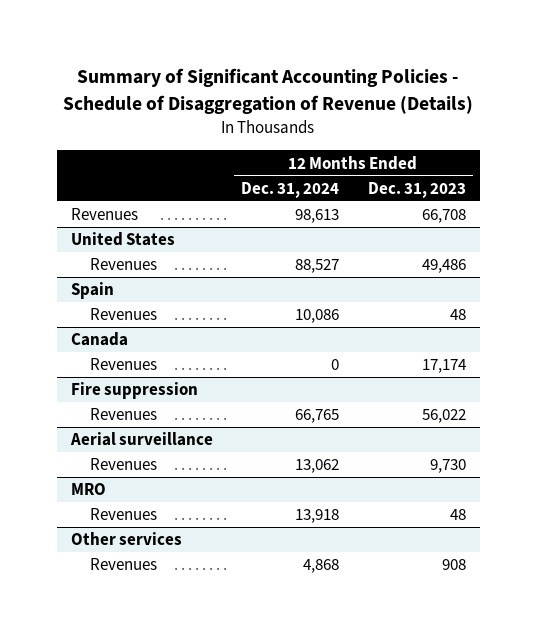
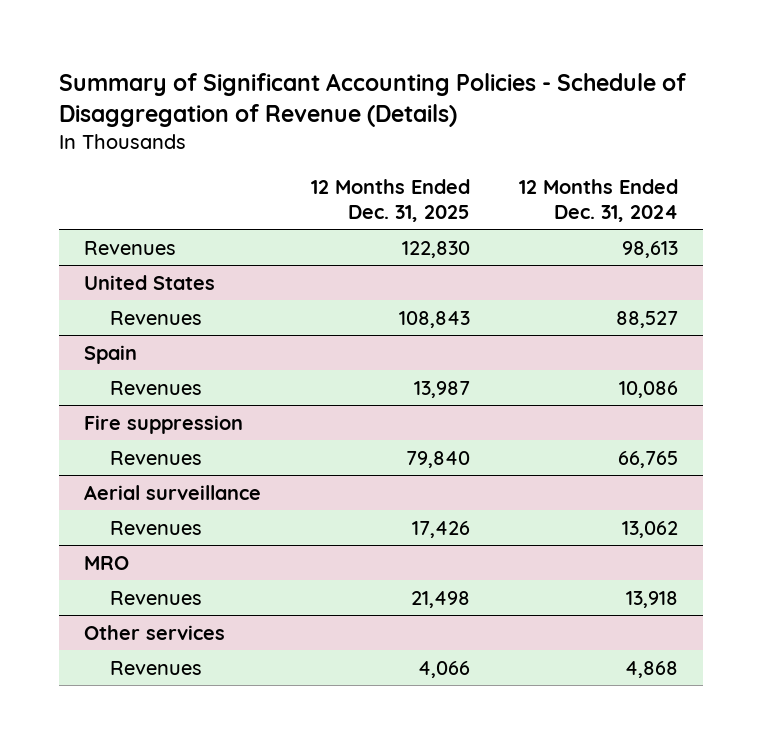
[367,181,466,198] Dec. 31, 2023 -> none
none -> [310,179,470,223] 12 Months Ended Dec. 31, 2025
[70,332,128,347] Canada -> none
[89,358,157,371] Revenues -> none

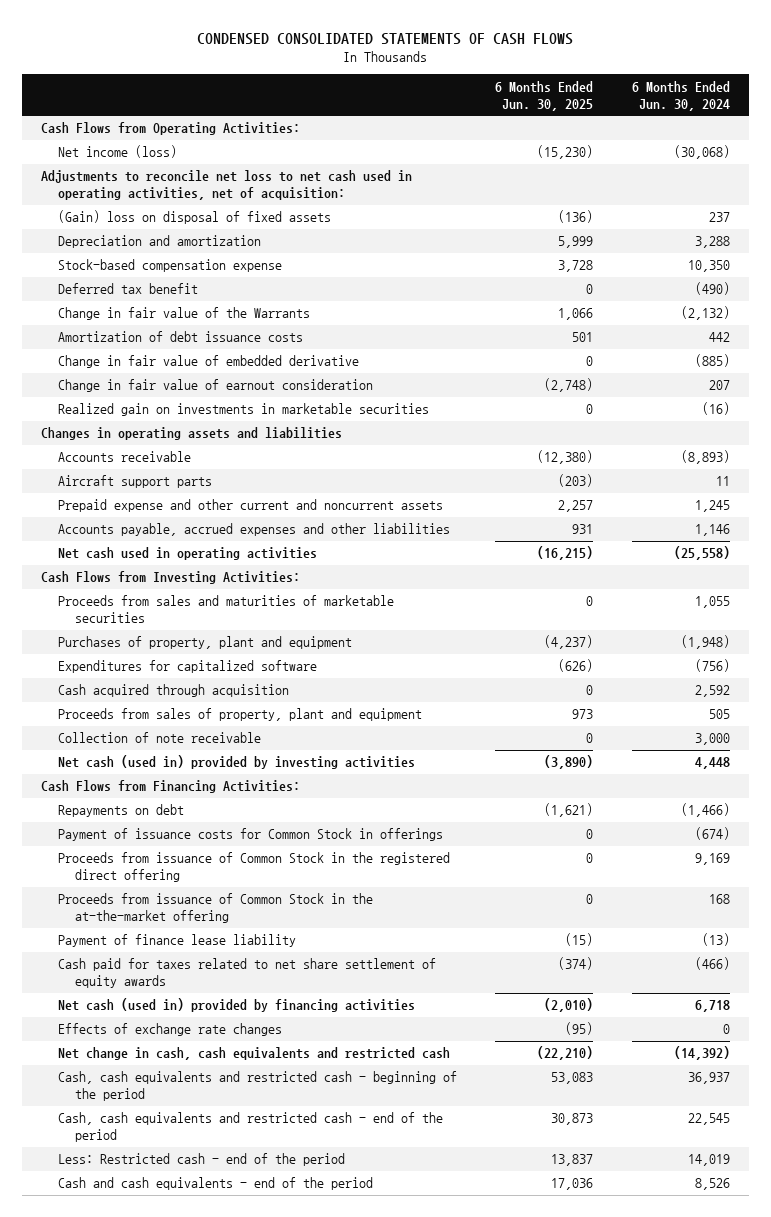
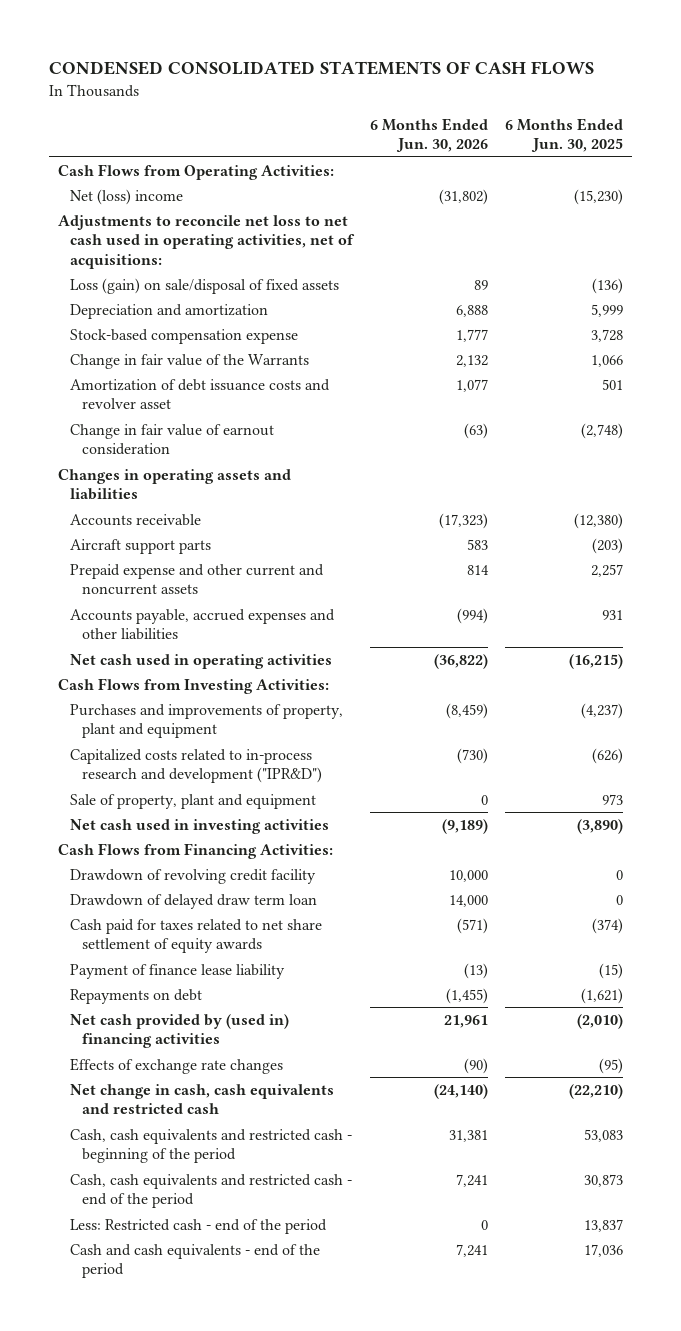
[631,80,730,111] 6 Months Ended Jun. 30, 2024 -> none
none -> [369,117,488,153] 6 Months Ended Jun. 30, 2026
[57,145,177,159] Net income (loss) -> [69,188,183,205] Net (loss) income
[40,170,412,201] Adjustments to reconcile net loss to net cash used in operating activities, net of acquisition: -> [57,214,355,270] Adjustments to reconcile net loss to net cash used in operating activities, net of acquisitions:
[57,210,331,225] (Gain) loss on disposal of fixed assets -> [69,277,339,294] Loss (gain) on sale/disposal of fixed assets
[57,283,198,295] Deferred tax benefit -> none
[57,355,359,369] Change in fair value of embedded derivative -> none
[57,331,303,343] Amortization of debt issuance costs -> [69,378,330,410] Amortization of debt issuance costs and revolver asset
[57,403,429,417] Realized gain on investments in marketable securities -> none
[57,595,394,624] Proceeds from sales and maturities of marketable securities -> none
[57,684,289,698] Cash acquired through acquisition -> none
[57,732,261,744] Collection of note receivable -> none
[57,636,352,650] Purchases of property, plant and equipment -> [69,703,343,739] Purchases and improvements of property, plant and equipment
[57,660,317,674] Expenditures for capitalized software -> [69,748,322,784] Capitalized costs related to in-process research and development ("IPR&D")
[57,708,422,722] Proceeds from sales of property, plant and equipment -> [69,793,316,809] Sale of property, plant and equipment
[57,755,415,770] Net cash (used in) provided by investing activities -> [69,818,329,834] Net cash used in investing activities
[57,828,443,842] Payment of issuance costs for Common Stock in offerings -> none
[57,852,450,883] Proceeds from issuance of Common Stock in the registered direct offering -> none
[57,893,373,924] Proceeds from issuance of Common Stock in the at-the-market offering -> none
none -> [69,868,316,884] Drawdown of revolving credit facility
none -> [69,893,317,909] Drawdown of delayed draw term loan
[57,934,296,948] Payment of finance lease liability -> [69,963,285,979] Payment of finance lease liability
[57,804,184,818] Repayments on debt -> [69,988,202,1004] Repayments on debt
[57,998,415,1013] Net cash (used in) provided by financing activities -> [69,1013,289,1049] Net cash provided by (used in) financing activities

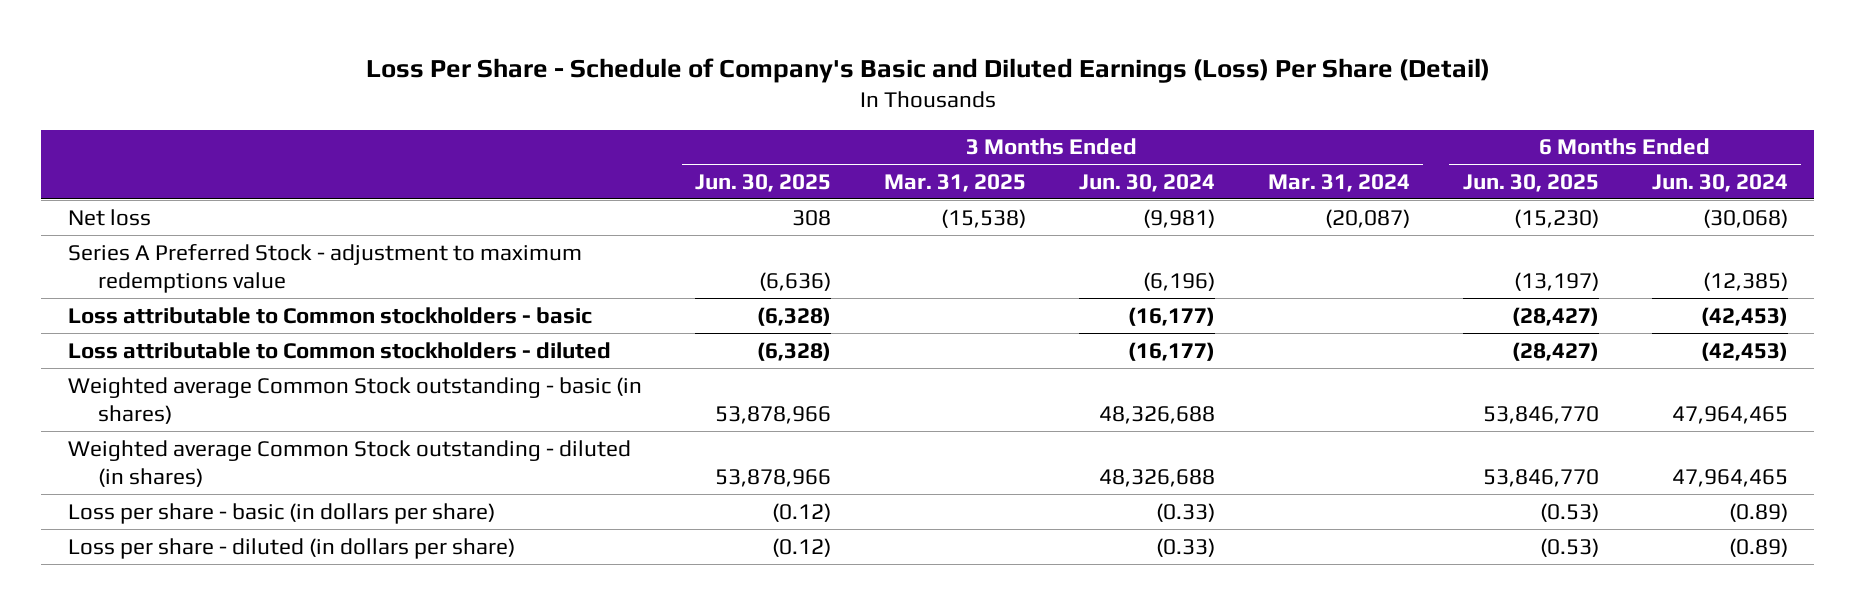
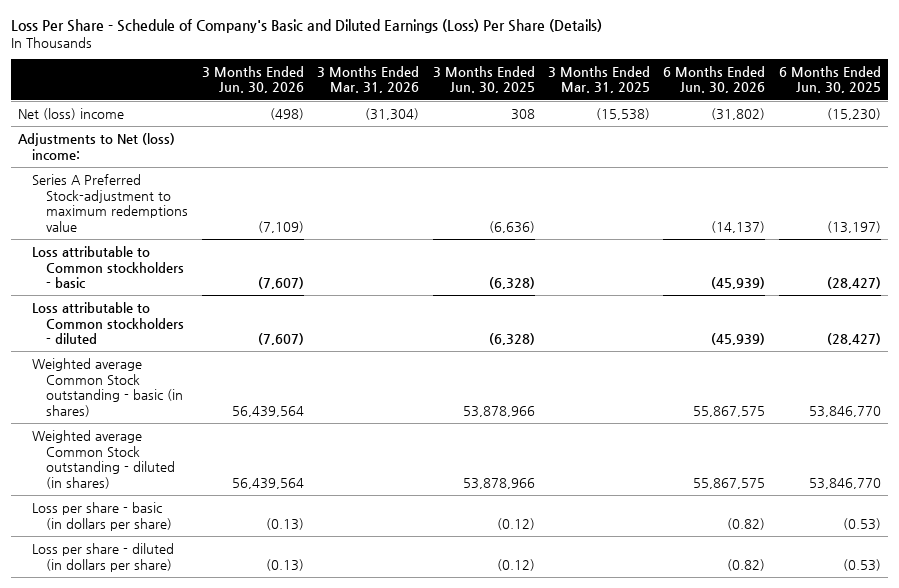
[365,57,1490,83] Loss Per Share - Schedule of Company's Basic and Diluted Earnings (Loss) Per Share (Detail) -> [10,19,602,34] Loss Per Share - Schedule of Company's Basic and Diluted Earnings (Loss) Per Share (Details)
[1078,173,1215,192] Jun. 30, 2024 -> none
[1267,173,1410,192] Mar. 31, 2024 -> none
[1651,173,1788,192] Jun. 30, 2024 -> none
none -> [201,65,304,94] 3 Months Ended Jun. 30, 2026
none -> [317,65,420,94] 3 Months Ended Mar. 31, 2026
none -> [663,65,766,94] 6 Months Ended Jun. 30, 2026
[67,208,151,226] Net loss -> [17,107,124,120] Net (loss) income
none -> [17,132,175,160] Adjustments to Net (loss) income:
[67,243,582,293] Series A Preferred Stock - adjustment to maximum redemptions value -> [31,173,189,232] Series A Preferred Stock-adjustment to maximum redemptions value

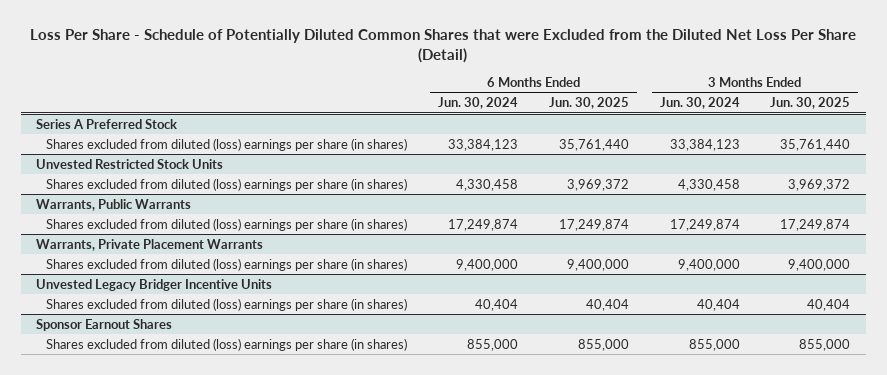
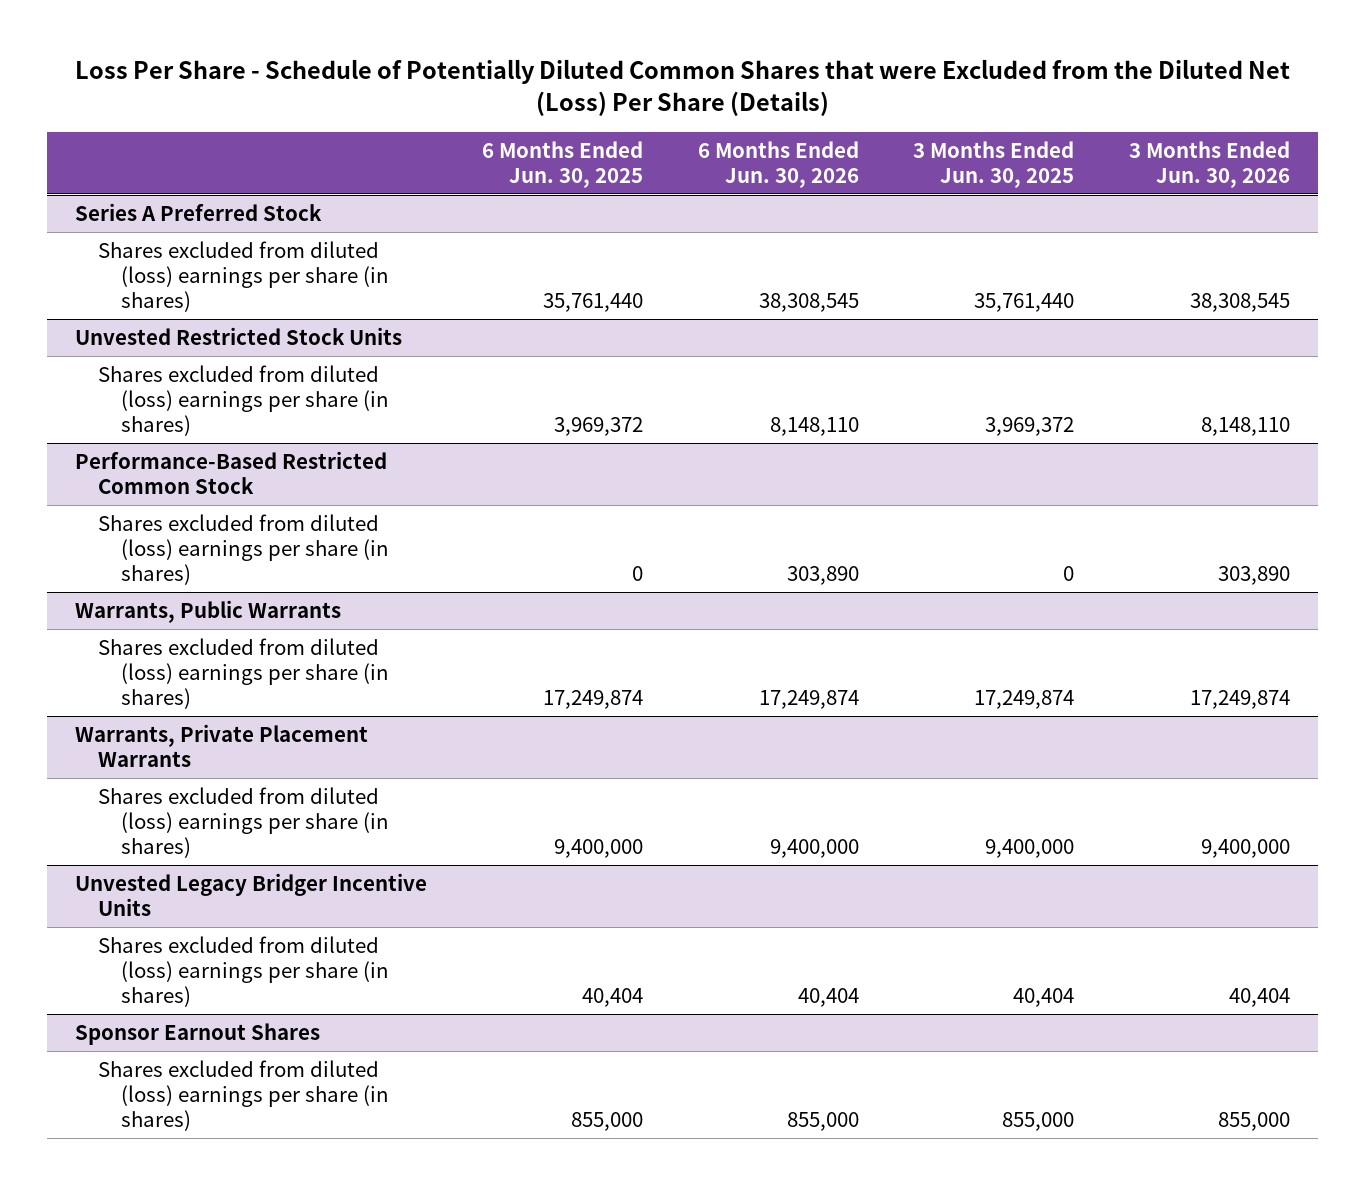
[30,29,857,63] Loss Per Share - Schedule of Potentially Diluted Common Shares that were Excluded from the Diluted Net Loss Per Share (Detail) -> [74,59,1290,117] Loss Per Share - Schedule of Potentially Diluted Common Shares that were Excluded from the Diluted Net (Loss) Per Share (Details)
[438,97,519,110] Jun. 30, 2024 -> none
[659,97,740,110] Jun. 30, 2024 -> none
none -> [697,140,859,188] 6 Months Ended Jun. 30, 2026
none -> [1129,140,1291,188] 3 Months Ended Jun. 30, 2026
none -> [74,450,387,495] Performance-Based Restricted Common Stock
none -> [97,513,389,586] Shares excluded from diluted (loss) earnings per share (in shares)

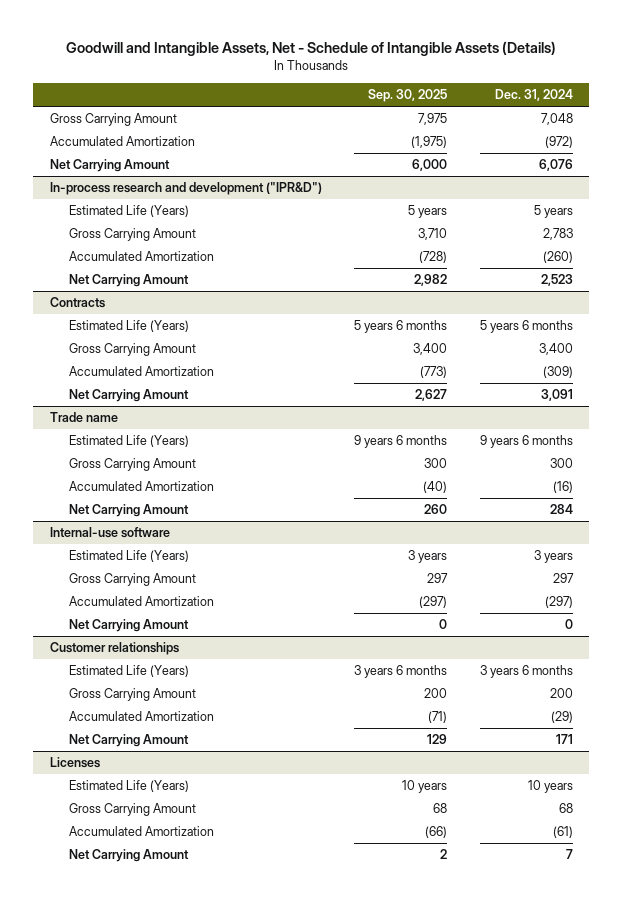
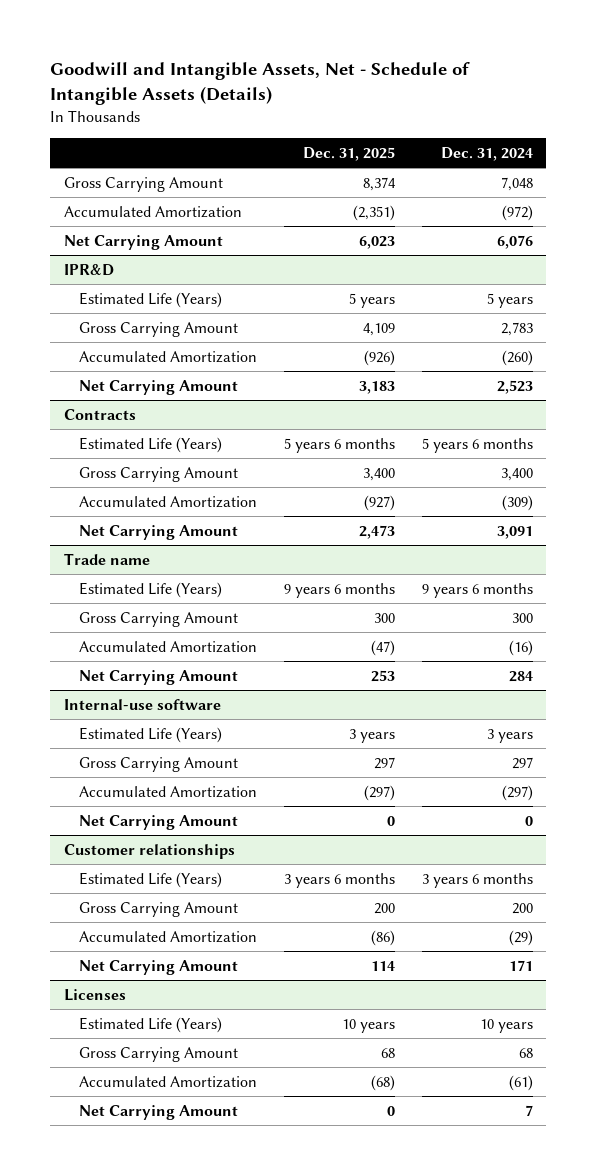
[368,89,448,103] Sep. 30, 2025 -> none
none -> [302,146,395,161] Dec. 31, 2025
[49,182,322,196] In-process research and development ("IPR&D") -> [63,263,114,276] IPR&D

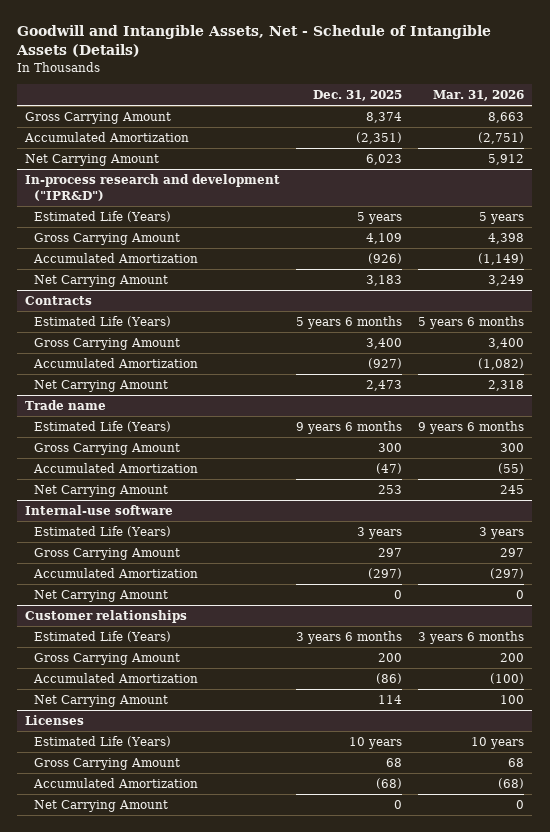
[440,146,533,161] Dec. 31, 2024 -> none
none -> [433,89,525,101] Mar. 31, 2026
[63,263,114,276] IPR&D -> [25,174,281,201] In-process research and development ("IPR&D")

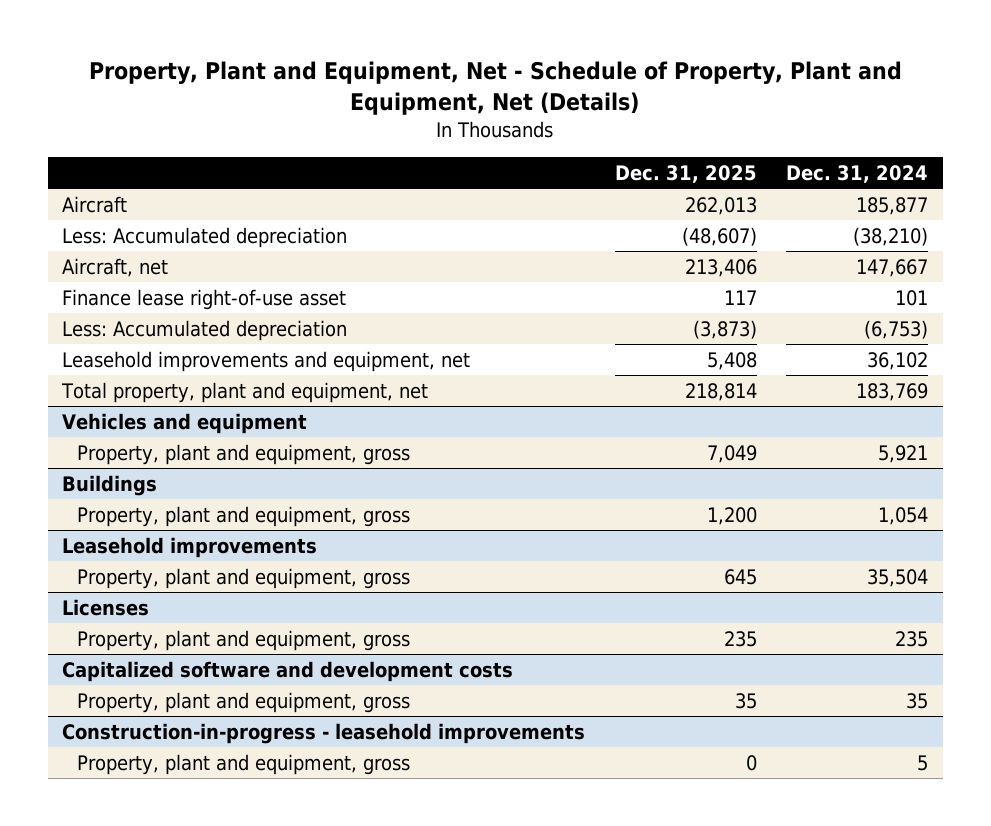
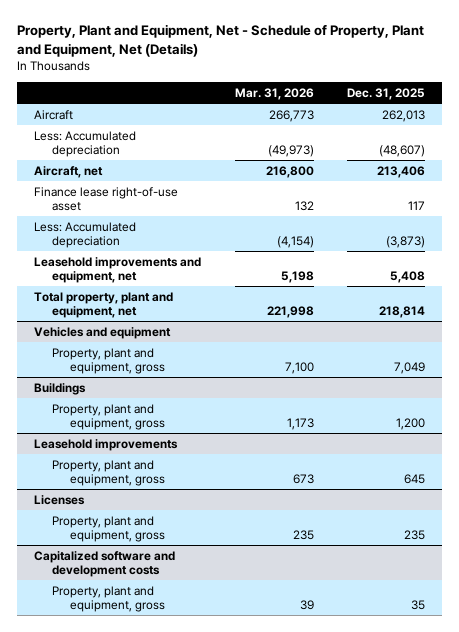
[786,164,929,183] Dec. 31, 2024 -> none
none -> [234,87,314,100] Mar. 31, 2026
[62,722,586,744] Construction-in-progress - leasehold improvements -> none
[77,753,411,775] Property, plant and equipment, gross -> none

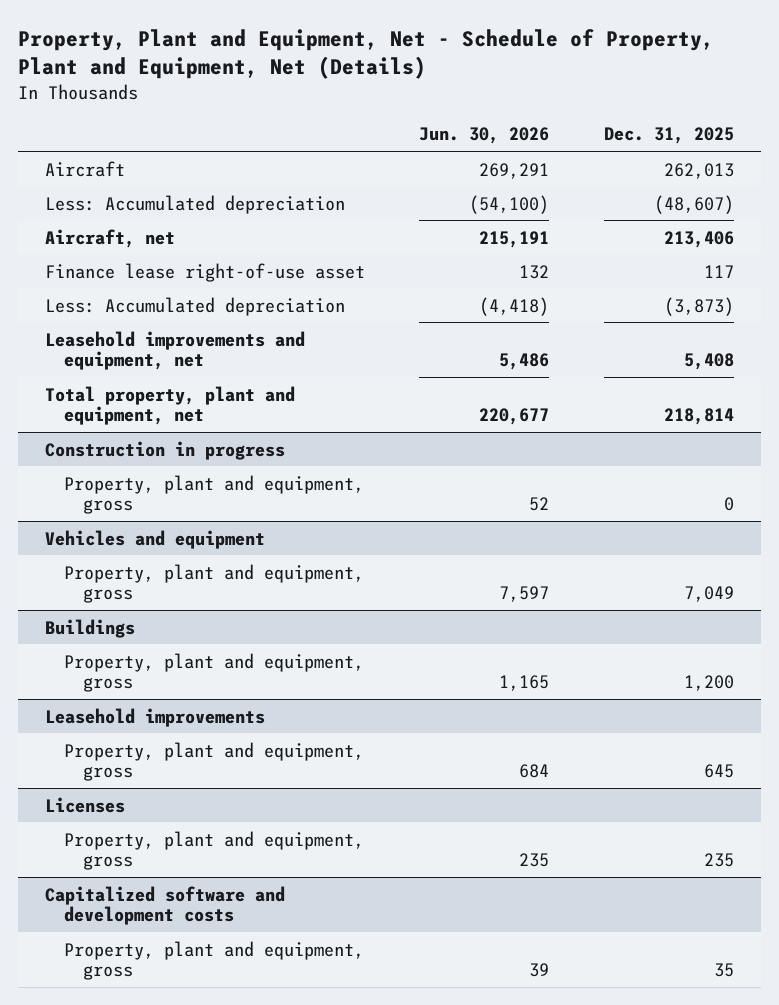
[234,87,314,100] Mar. 31, 2026 -> none
none -> [419,127,550,145] Jun. 30, 2026
none -> [45,440,286,460] Construction in progress
none -> [64,474,365,515] Property, plant and equipment, gross

